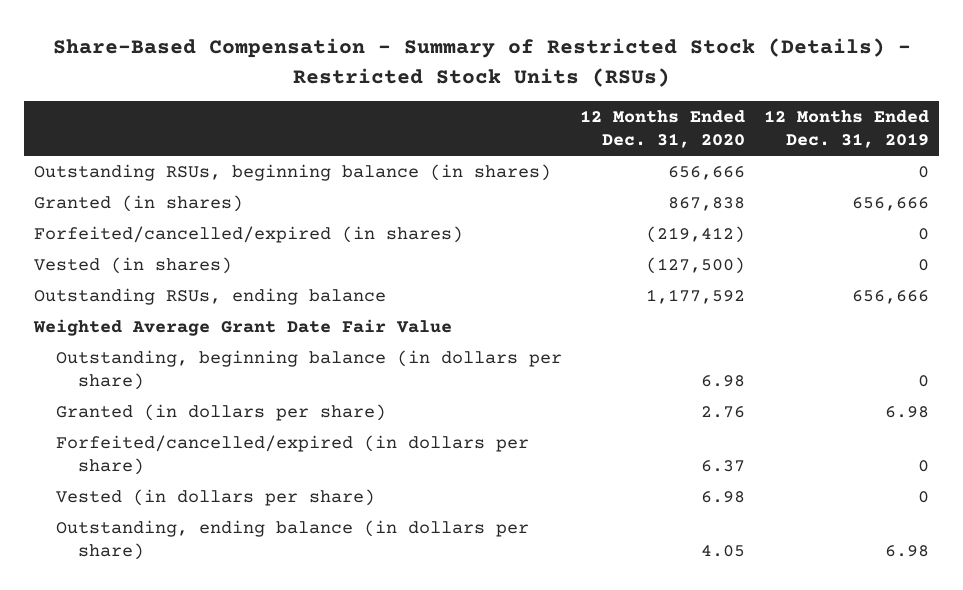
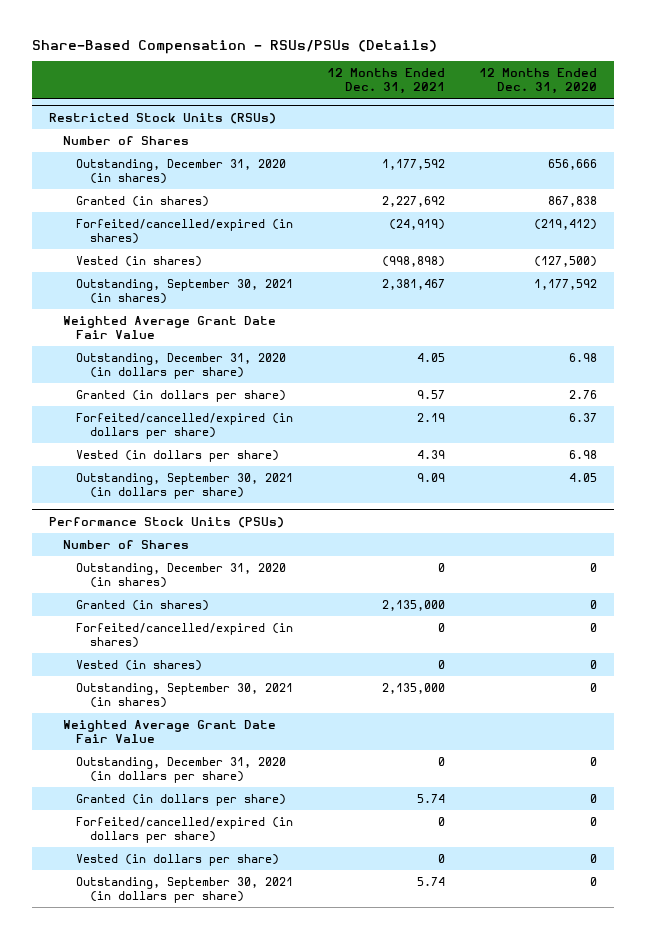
[52,38,911,87] Share-Based Compensation - Summary of Restricted Stock (Details) - Restricted Stock Units (RSUs) -> [31,39,437,54] Share-Based Compensation - RSUs/PSUs (Details)
[764,110,930,149] 12 Months Ended Dec. 31, 2019 -> none
none -> [327,68,446,95] 12 Months Ended Dec. 31, 2021
none -> [48,112,276,124] Restricted Stock Units (RSUs)
none -> [62,135,189,145] Number of Shares
[33,163,551,181] Outstanding RSUs, beginning balance (in shares) -> [76,158,287,184] Outstanding, December 31, 2020 (in shares)
[33,287,386,305] Outstanding RSUs, ending balance -> [76,278,294,304] Outstanding, September 30, 2021 (in shares)
[55,349,562,391] Outstanding, beginning balance (in dollars per share) -> [76,352,287,379] Outstanding, December 31, 2020 (in dollars per share)
[55,519,529,561] Outstanding, ending balance (in dollars per share) -> [76,472,294,499] Outstanding, September 30, 2021 (in dollars per share)
none -> [48,516,284,528] Performance Stock Units (PSUs)
none -> [62,539,189,549] Number of Shares
none -> [76,562,287,588] Outstanding, December 31, 2020 (in shares)
none -> [76,599,210,611] Granted (in shares)
none -> [76,622,294,648] Forfeited/cancelled/expired (in shares)
none -> [76,659,203,671] Vested (in shares)
none -> [76,682,294,708] Outstanding, September 30, 2021 (in shares)
none -> [62,719,276,743] Weighted Average Grant Date Fair Value
none -> [76,756,287,783] Outstanding, December 31, 2020 (in dollars per share)
none -> [76,793,287,806] Granted (in dollars per share)
none -> [76,816,294,843] Forfeited/cancelled/expired (in dollars per share)
none -> [76,853,280,866] Vested (in dollars per share)
none -> [76,876,294,903] Outstanding, September 30, 2021 (in dollars per share)

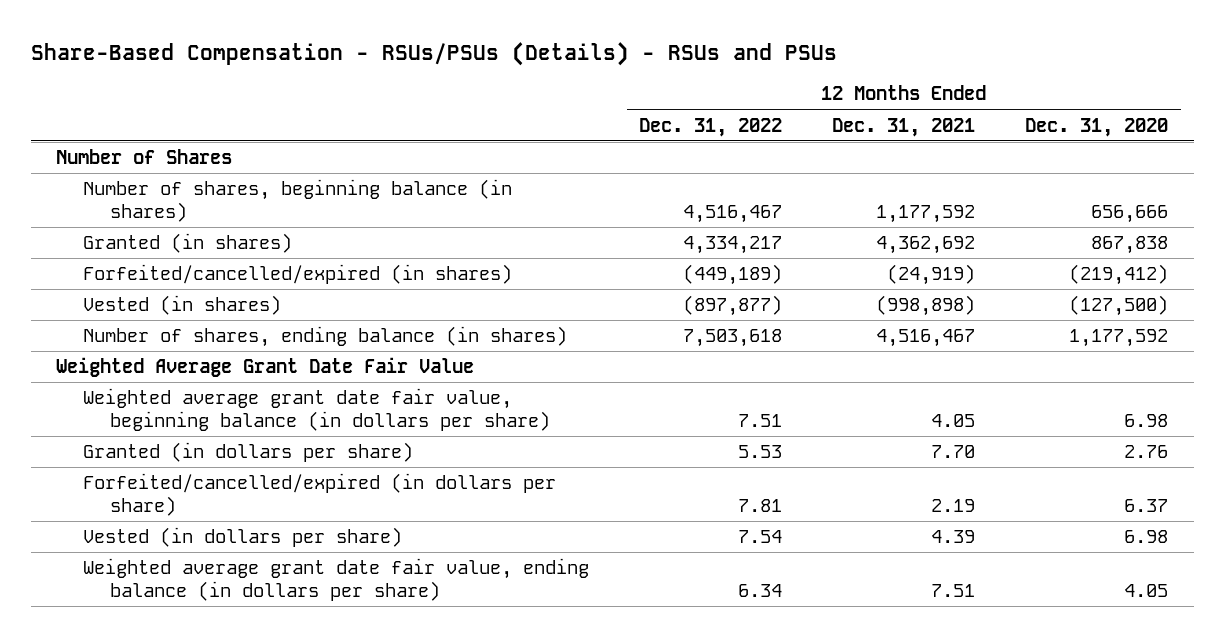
[31,39,437,54] Share-Based Compensation - RSUs/PSUs (Details) -> [31,41,838,66] Share-Based Compensation - RSUs/PSUs (Details) - RSUs and PSUs
none -> [639,117,783,137] Dec. 31, 2022
[48,112,276,124] Restricted Stock Units (RSUs) -> none
[76,158,287,184] Outstanding, December 31, 2020 (in shares) -> [83,179,513,222] Number of shares, beginning balance (in shares)
[382,195,446,207] 2,227,692 -> [876,236,976,255] 4,362,692
[76,278,294,304] Outstanding, September 30, 2021 (in shares) -> [83,326,568,348] Number of shares, ending balance (in shares)
[382,278,446,290] 2,381,467 -> [876,329,976,348] 4,516,467
[76,352,287,379] Outstanding, December 31, 2020 (in dollars per share) -> [83,388,551,431] Weighted average grant date fair value, beginning balance (in dollars per share)
[417,389,446,399] 9.57 -> [931,445,976,459] 7.70
[48,516,284,528] Performance Stock Units (PSUs) -> none
[62,539,189,549] Number of Shares -> none
[76,562,287,588] Outstanding, December 31, 2020 (in shares) -> none
[76,599,210,611] Granted (in shares) -> none
[76,622,294,648] Forfeited/cancelled/expired (in shares) -> none
[76,659,203,671] Vested (in shares) -> none
[76,682,294,708] Outstanding, September 30, 2021 (in shares) -> none
[62,719,276,743] Weighted Average Grant Date Fair Value -> none
[76,756,287,783] Outstanding, December 31, 2020 (in dollars per share) -> none
[76,793,287,806] Granted (in dollars per share) -> none
[76,816,294,843] Forfeited/cancelled/expired (in dollars per share) -> none
[76,853,280,866] Vested (in dollars per share) -> none
[76,876,294,903] Outstanding, September 30, 2021 (in dollars per share) -> none
[76,472,294,499] Outstanding, September 30, 2021 (in dollars per share) -> [83,558,590,601] Weighted average grant date fair value, ending balance (in dollars per share)
[417,472,446,482] 9.09 -> [931,583,976,597] 7.51

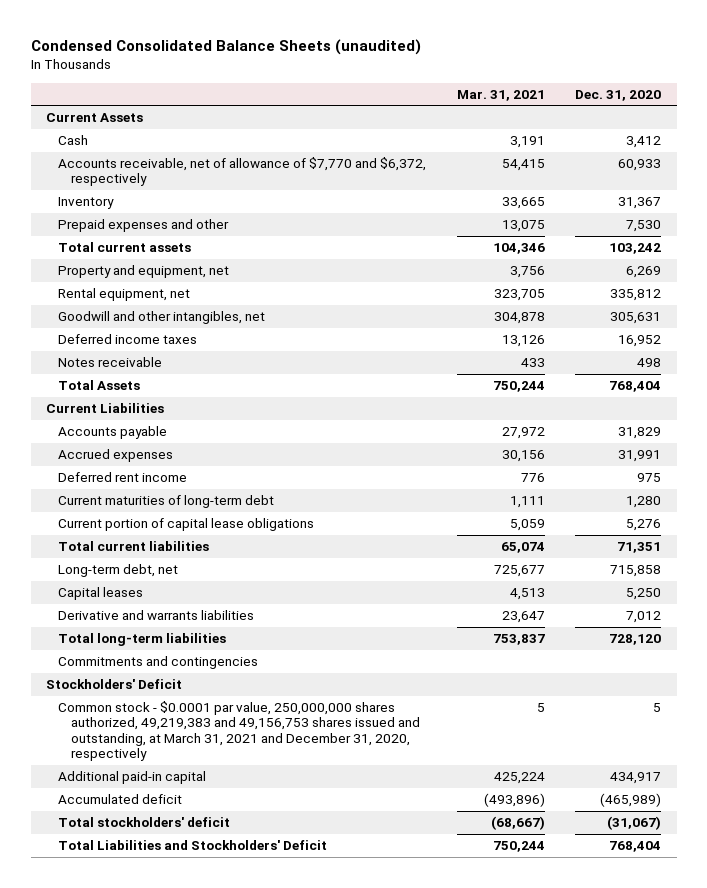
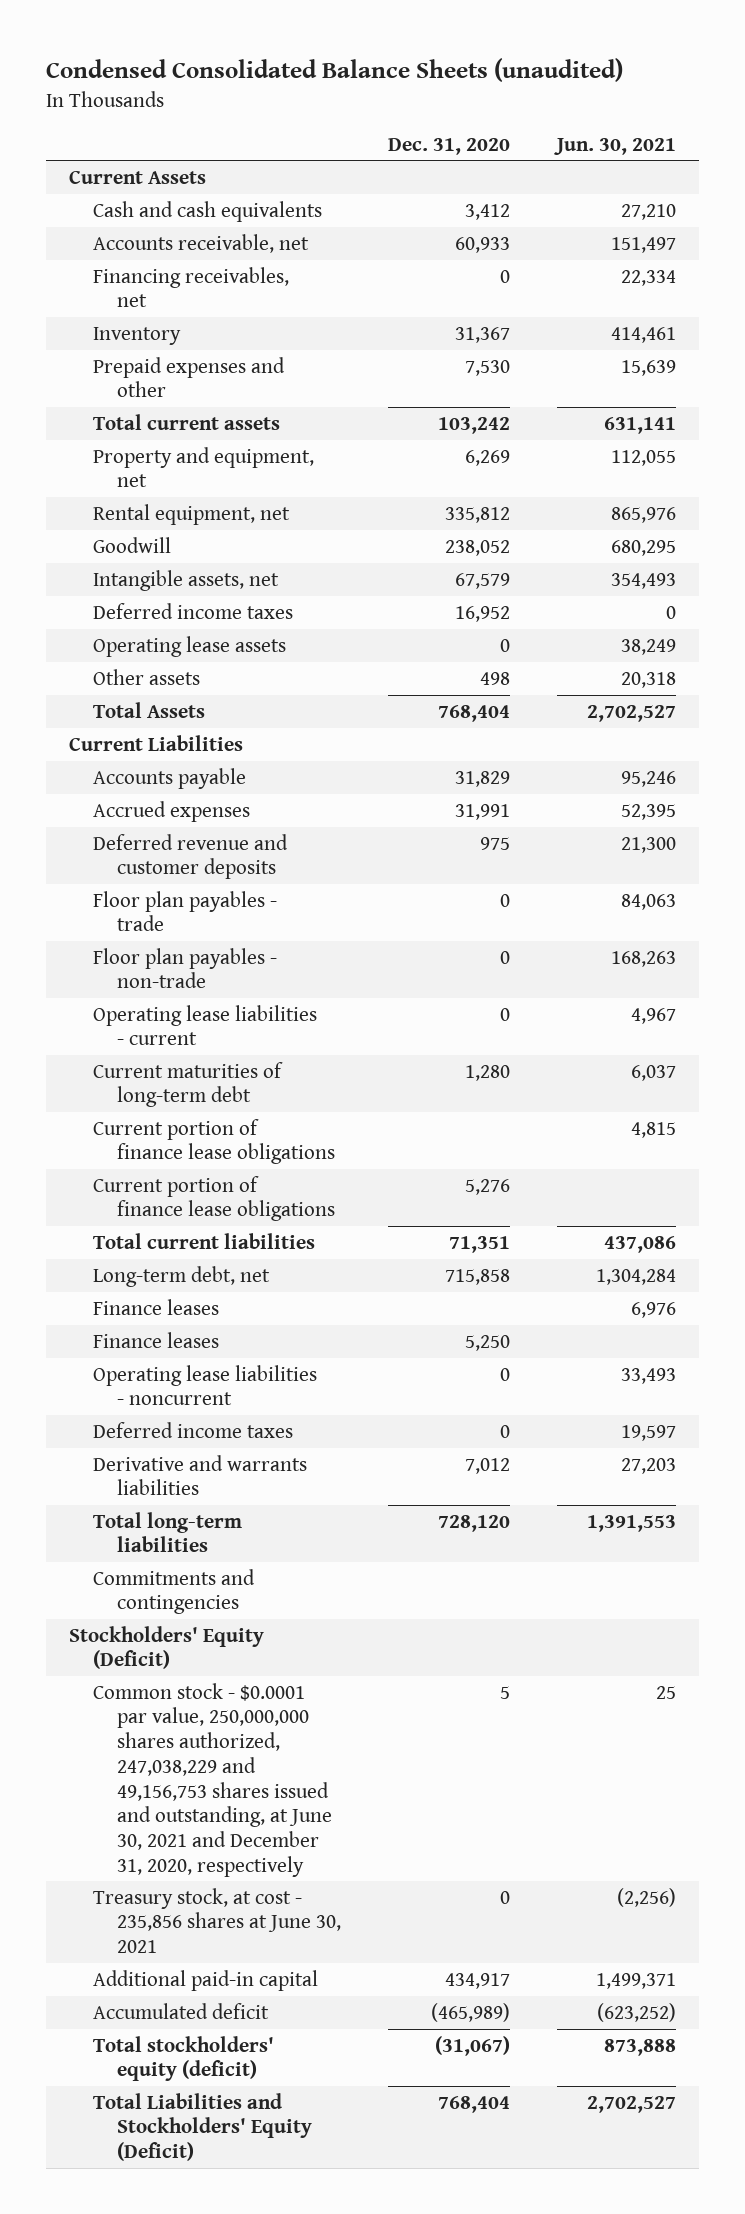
[456,89,545,101] Mar. 31, 2021 -> none
none -> [553,137,676,155] Jun. 30, 2021
[58,135,89,146] Cash -> [92,200,322,222] Cash and cash equivalents
[58,157,427,187] Accounts receivable, net of allowance of $7,770 and $6,372, respectively -> [92,233,309,253] Accounts receivable, net
none -> [92,266,289,308] Financing receivables, net
[58,311,266,325] Goodwill and other intangibles, net -> none
none -> [92,536,171,553] Goodwill
none -> [92,569,279,591] Intangible assets, net
none -> [92,635,286,657] Operating lease assets
[58,357,163,368] Notes receivable -> [92,668,200,685] Other assets
[58,472,188,483] Deferred rent income -> [92,833,288,880] Deferred revenue and customer deposits
none -> [92,890,277,932] Floor plan payables - trade
none -> [92,947,277,989] Floor plan payables - non-trade
none -> [92,1004,317,1046] Operating lease liabilities - current
none -> [92,1118,335,1165] Current portion of finance lease obligations
[58,518,315,532] Current portion of capital lease obligations -> [92,1175,335,1222] Current portion of finance lease obligations
none -> [92,1298,219,1315] Finance leases
[58,587,144,601] Capital leases -> [92,1331,219,1348] Finance leases
none -> [92,1364,317,1406] Operating lease liabilities - noncurrent
none -> [92,1421,293,1438] Deferred income taxes
[46,679,183,690] Stockholders' Deficit -> [69,1625,265,1670] Stockholders' Equity (Deficit)
[58,701,420,762] Common stock - $0.0001 par value, 250,000,000 shares authorized, 49,219,383 and 49,156,753 shares issued and outstanding, at March 31, 2021 and December 31, 2020, respectively -> [92,1682,332,1877] Common stock - $0.0001 par value, 250,000,000 shares authorized, 247,038,229 and 49,156,753 shares issued and outstanding, at June 30, 2021 and December 31, 2020, respectively
none -> [92,1887,341,1954] Treasury stock, at cost - 235,856 shares at June 30, 2021
[58,817,231,828] Total stockholders' deficit -> [92,2035,274,2082] Total stockholders' equity (deficit)
[58,840,328,851] Total Liabilities and Stockholders' Deficit -> [92,2092,312,2162] Total Liabilities and Stockholders' Equity (Deficit)

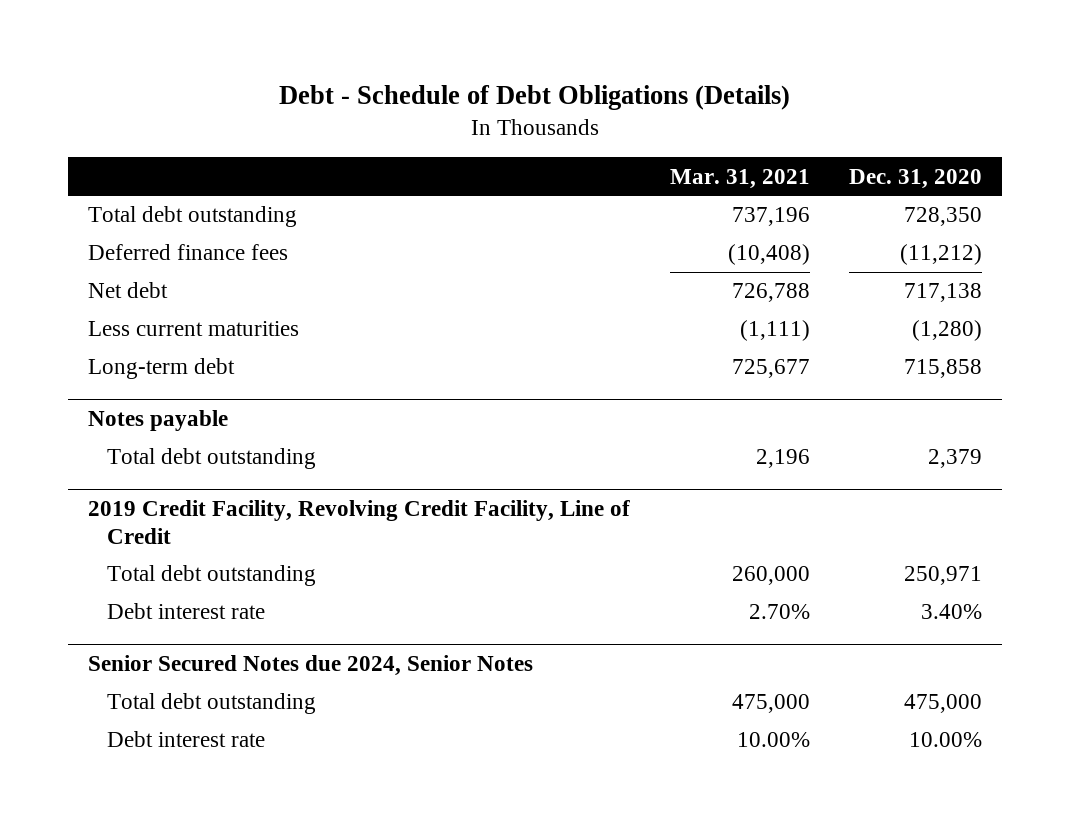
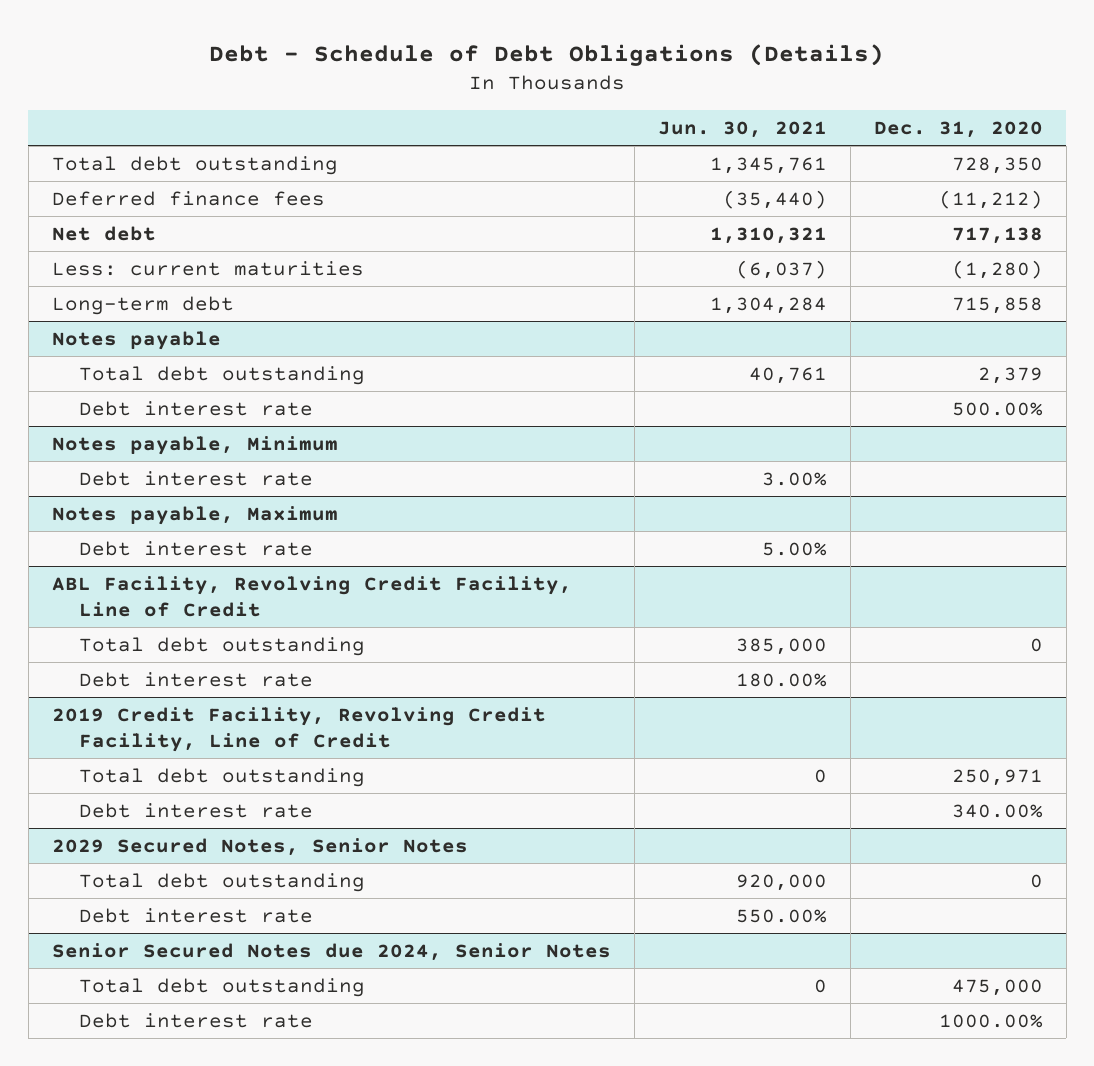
[669,168,810,189] Mar. 31, 2021 -> none
none -> [657,121,827,139] Jun. 30, 2021
[87,321,299,337] Less current maturities -> [51,260,364,276] Less: current maturities
none -> [79,400,314,416] Debt interest rate
none -> [51,435,338,455] Notes payable, Minimum
none -> [79,470,314,486] Debt interest rate
none -> [51,505,338,525] Notes payable, Maximum
none -> [79,540,314,556] Debt interest rate
none -> [51,575,572,617] ABL Facility, Revolving Credit Facility, Line of Credit
none -> [79,636,366,656] Total debt outstanding
none -> [79,671,314,687] Debt interest rate
[921,604,983,620] 3.40% -> [951,803,1043,818] 340.00%
none -> [51,837,468,856] 2029 Secured Notes, Senior Notes
none -> [79,872,366,892] Total debt outstanding
none -> [79,907,314,923] Debt interest rate
[909,732,983,748] 10.00% -> [938,1013,1043,1028] 1000.00%

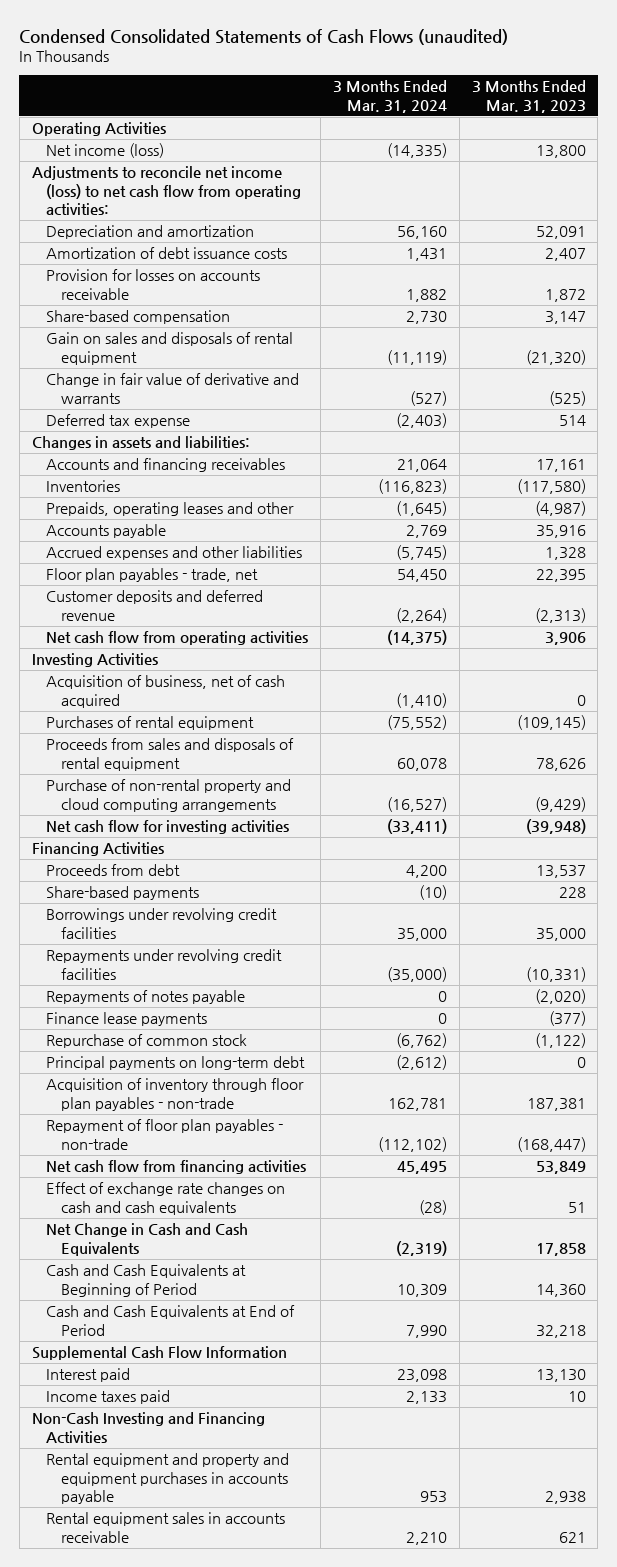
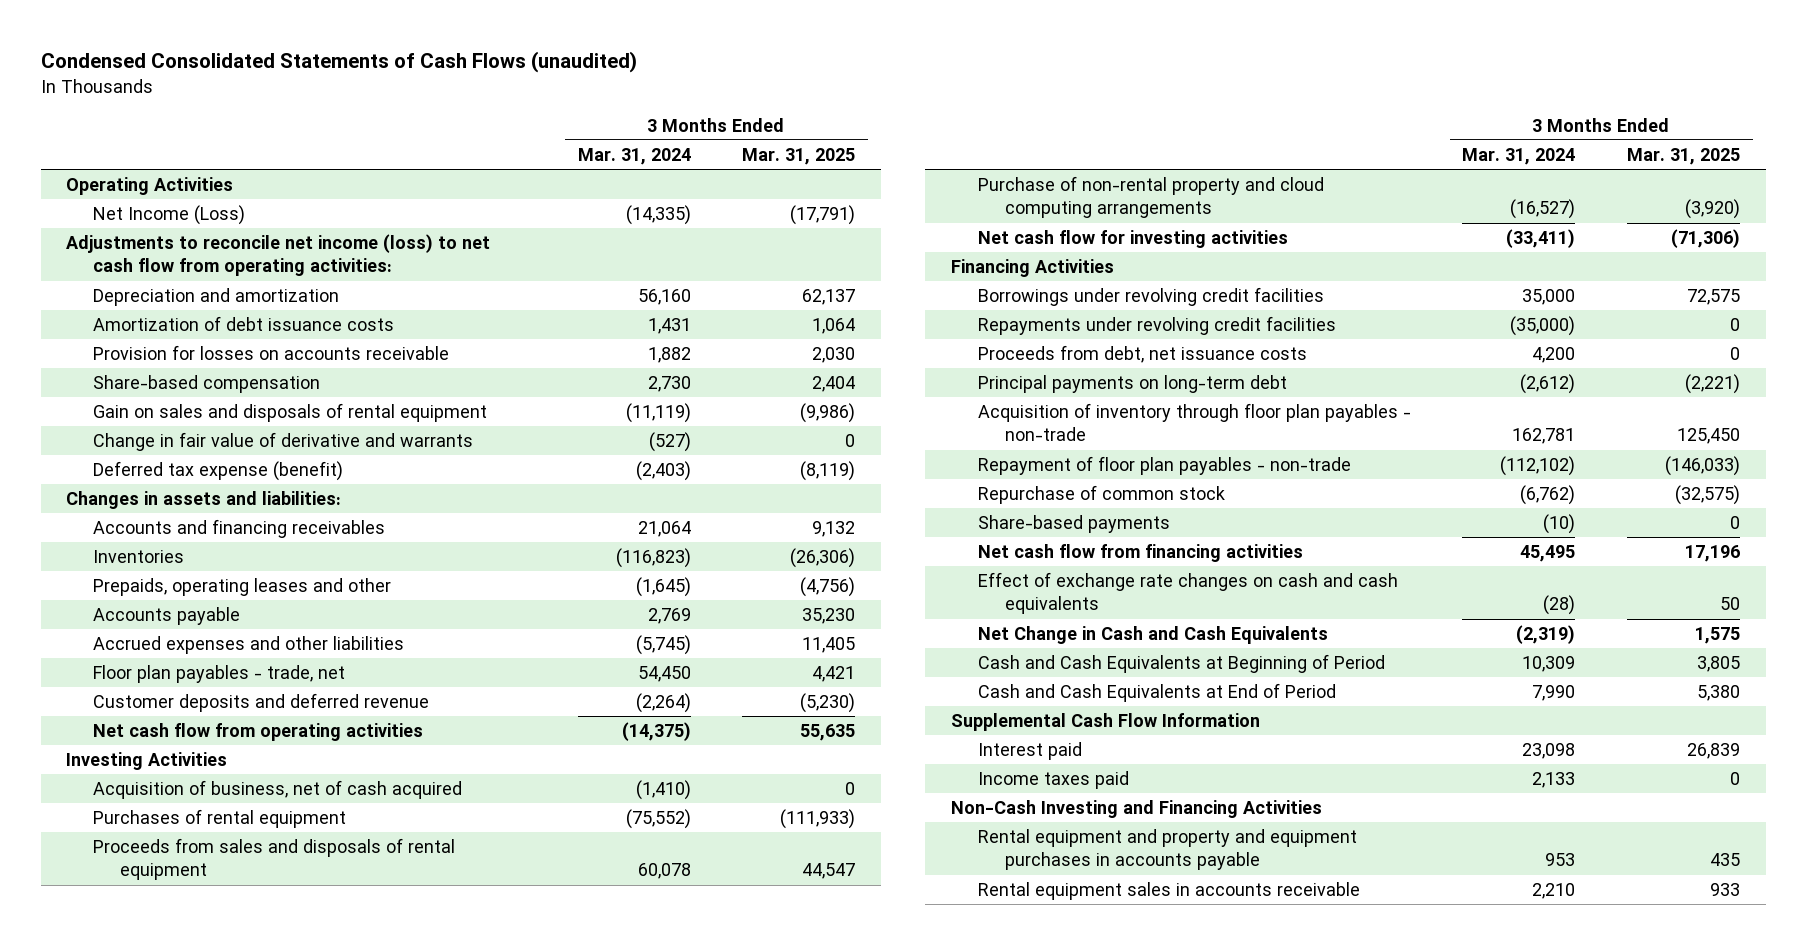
[471,80,586,113] 3 Months Ended Mar. 31, 2023 -> none
none -> [741,147,855,165] Mar. 31, 2025
[46,143,165,159] Net income (loss) -> [93,205,246,226] Net Income (Loss)
[46,414,191,429] Deferred tax expense -> [93,461,344,482] Deferred tax expense (benefit)
[46,864,181,877] Proceeds from debt -> none
[46,990,246,1005] Repayments of notes payable -> none
[46,1012,208,1027] Finance lease payments -> none
none -> [978,345,1308,364] Proceeds from debt, net issuance costs
[46,1034,248,1049] Repurchase of common stock -> [978,485,1226,505] Repurchase of common stock
[46,886,200,901] Share-based payments -> [978,515,1171,534] Share-based payments

